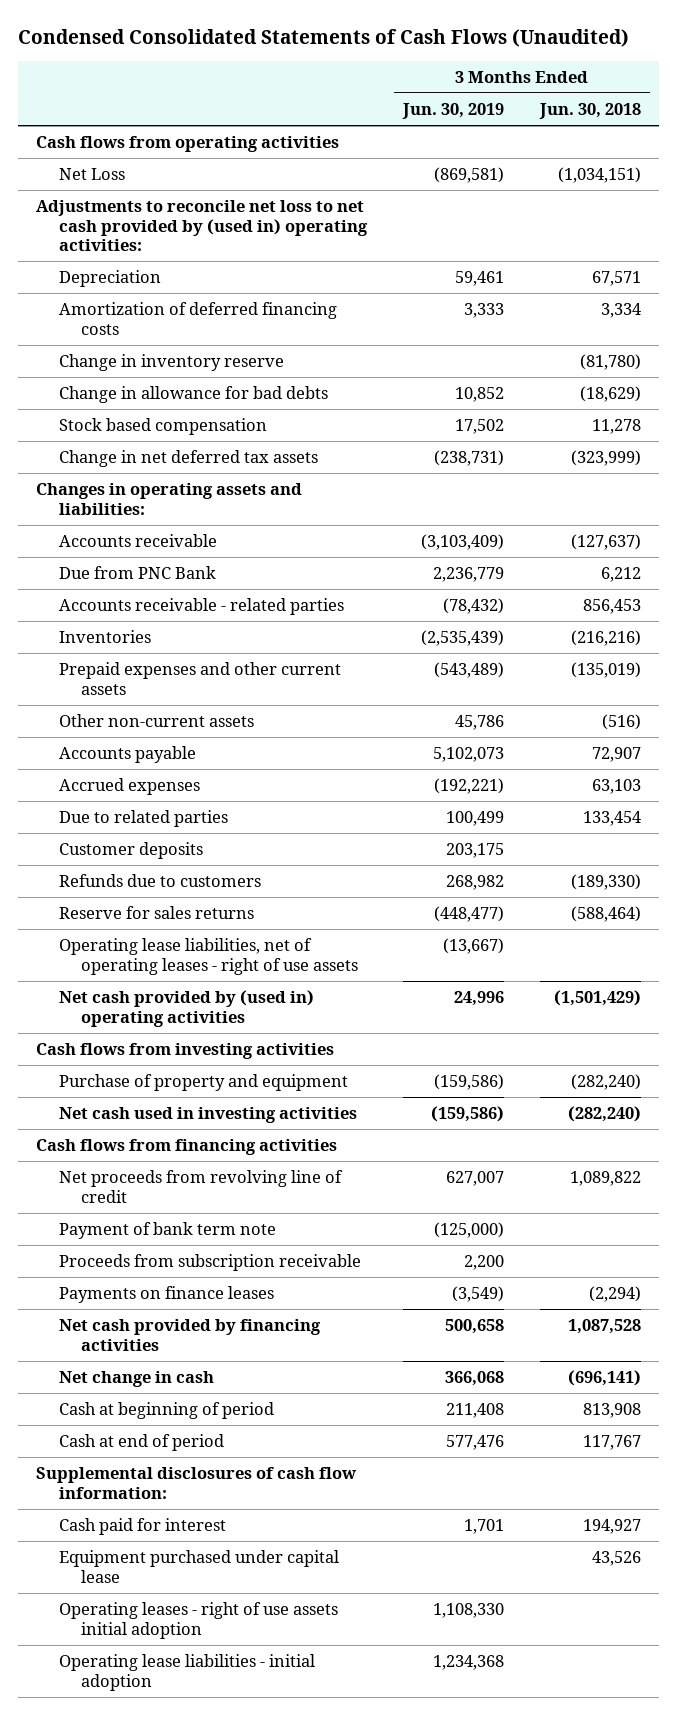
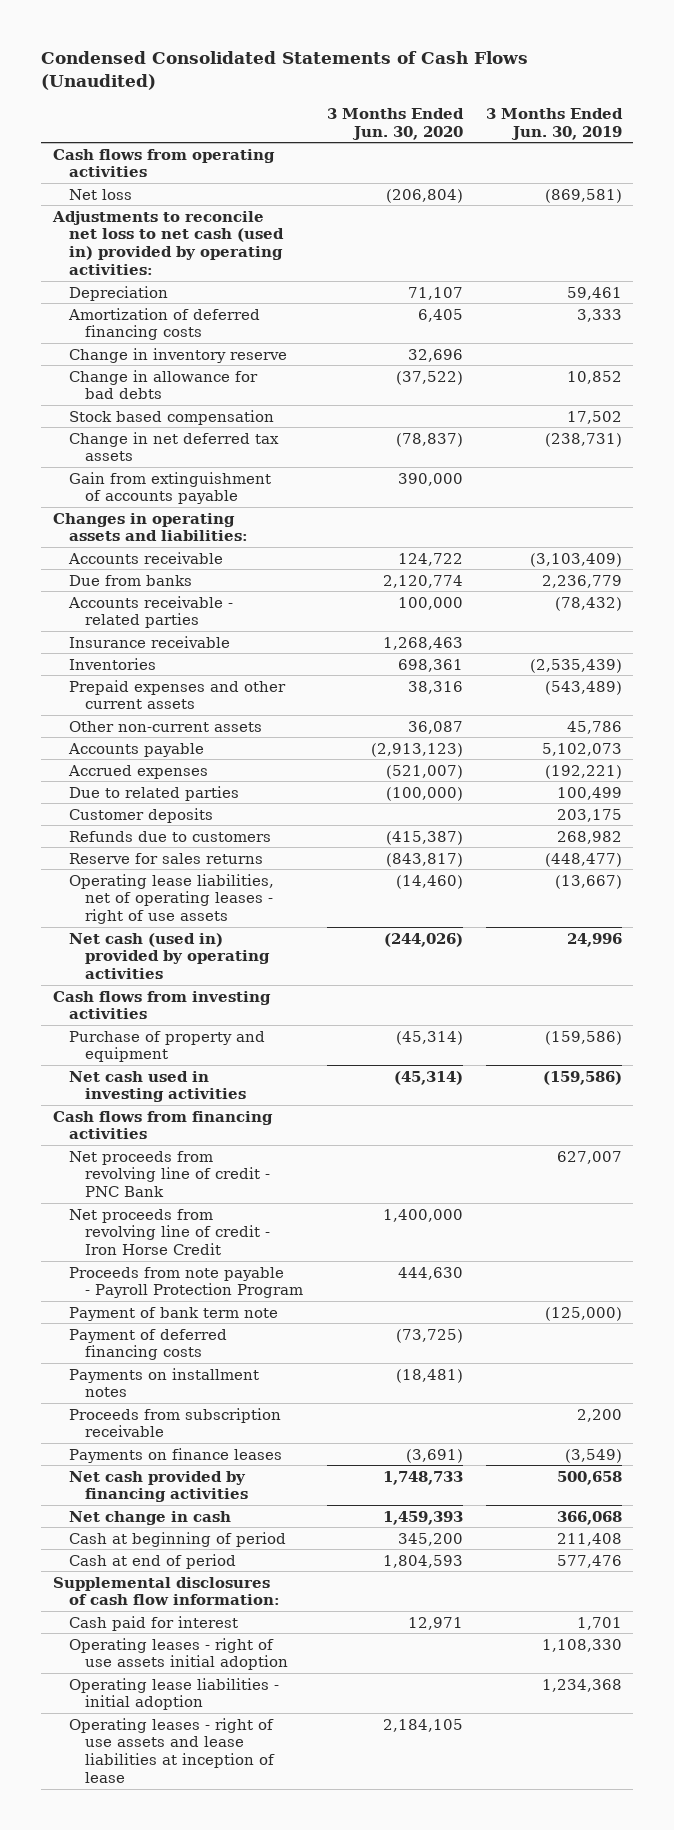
[538,103,641,120] Jun. 30, 2018 -> none
none -> [326,107,464,140] 3 Months Ended Jun. 30, 2020
[58,168,125,181] Net Loss -> [69,188,133,200] Net loss
[36,200,368,252] Adjustments to reconcile net loss to net cash provided by (used in) operating activities: -> [51,210,285,275] Adjustments to reconcile net loss to net cash (used in) provided by operating activities:
none -> [69,471,272,505] Gain from extinguishment of accounts payable
[58,566,216,580] Due from PNC Bank -> [69,574,193,586] Due from banks
none -> [69,635,231,648] Insurance receivable
[58,990,314,1027] Net cash provided by (used in) operating activities -> [69,932,271,980] Net cash (used in) provided by operating activities
[58,1170,343,1203] Net proceeds from revolving line of credit -> [69,1150,271,1198] Net proceeds from revolving line of credit - PNC Bank
none -> [69,1208,271,1256] Net proceeds from revolving line of credit - Iron Horse Credit
none -> [69,1266,304,1299] Proceeds from note payable - Payroll Protection Program
none -> [69,1328,228,1361] Payment of deferred financing costs
none -> [69,1367,260,1398] Payments on installment notes
[58,1550,339,1583] Equipment purchased under capital lease -> none
none -> [69,1717,276,1783] Operating leases - right of use assets and lease liabilities at inception of lease

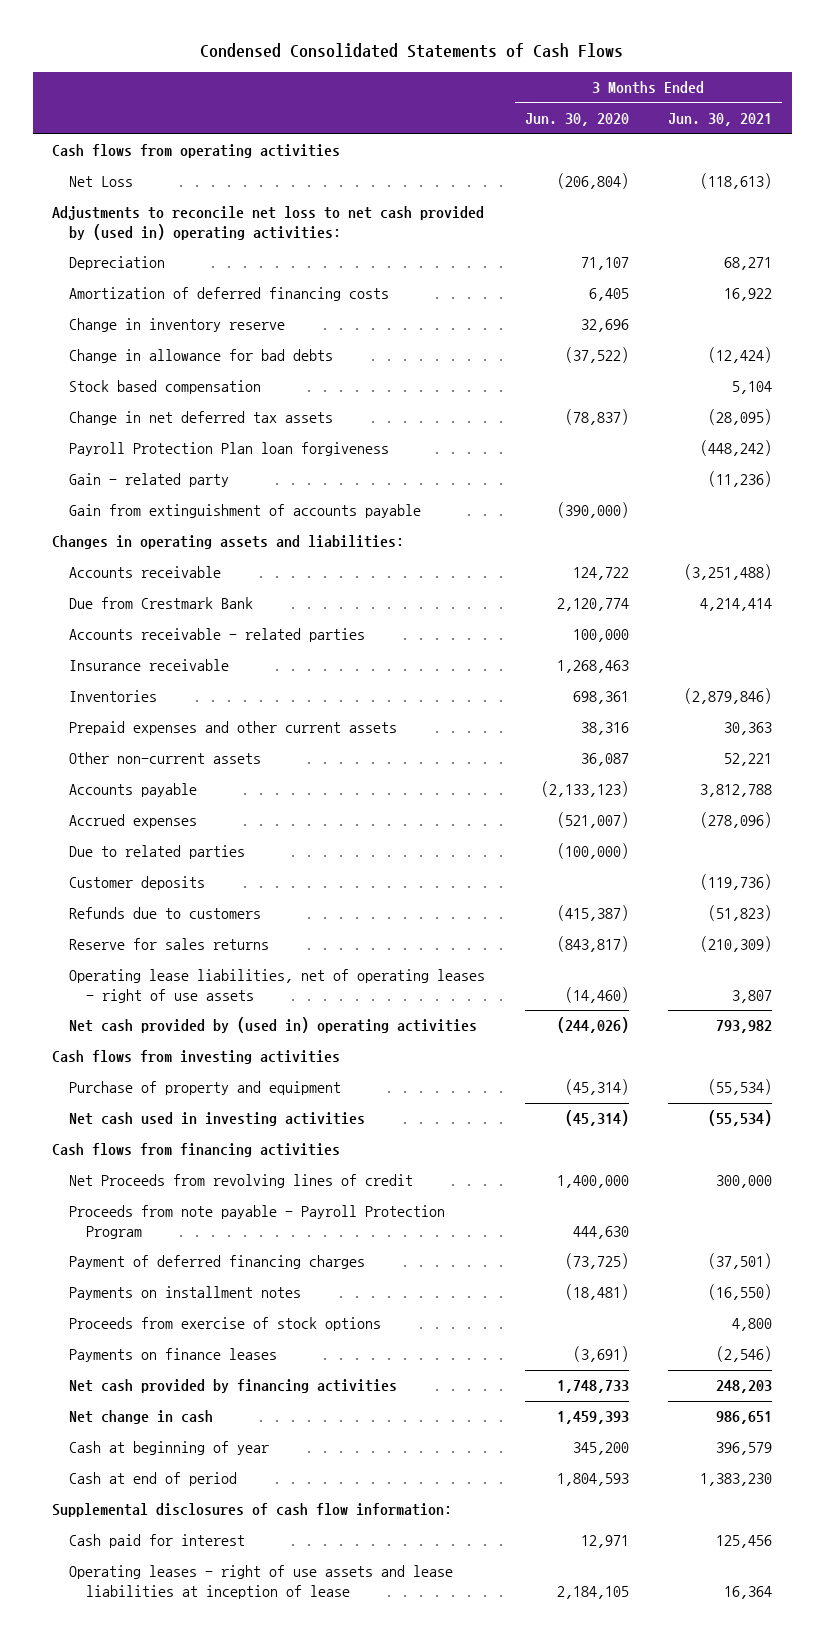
[41,51,529,91] Condensed Consolidated Statements of Cash Flows (Unaudited) -> [200,43,624,59] Condensed Consolidated Statements of Cash Flows
[485,107,623,140] 3 Months Ended Jun. 30, 2019 -> none
none -> [667,113,772,127] Jun. 30, 2021
[69,188,133,200] Net loss -> [69,176,134,188] Net Loss
[51,210,285,275] Adjustments to reconcile net loss to net cash (used in) provided by operating activities: -> [52,206,485,240] Adjustments to reconcile net loss to net cash provided by (used in) operating activities:
none -> [69,442,390,457] Payroll Protection Plan loan forgiveness
none -> [69,473,230,488] Gain - related party
[397,472,463,486] 390,000 -> [556,502,629,519] (390,000)
[69,574,193,586] Due from banks -> [69,597,254,610] Due from Crestmark Bank
[370,742,463,757] (2,913,123) -> [540,781,629,798] (2,133,123)
[69,932,271,980] Net cash (used in) provided by operating activities -> [69,1017,478,1034] Net cash provided by (used in) operating activities
[69,1150,271,1198] Net proceeds from revolving line of credit - PNC Bank -> none
[69,1208,271,1256] Net proceeds from revolving line of credit - Iron Horse Credit -> [69,1174,414,1189] Net Proceeds from revolving lines of credit
[69,1306,279,1321] Payment of bank term note -> none
[69,1328,228,1361] Payment of deferred financing costs -> [69,1255,366,1270] Payment of deferred financing charges
[69,1407,282,1438] Proceeds from subscription receivable -> none
none -> [69,1317,382,1332] Proceeds from exercise of stock options
[69,1531,287,1547] Cash at beginning of period -> [69,1441,270,1456] Cash at beginning of year
[69,1637,289,1671] Operating leases - right of use assets initial adoption -> none
[69,1677,280,1711] Operating lease liabilities - initial adoption -> none

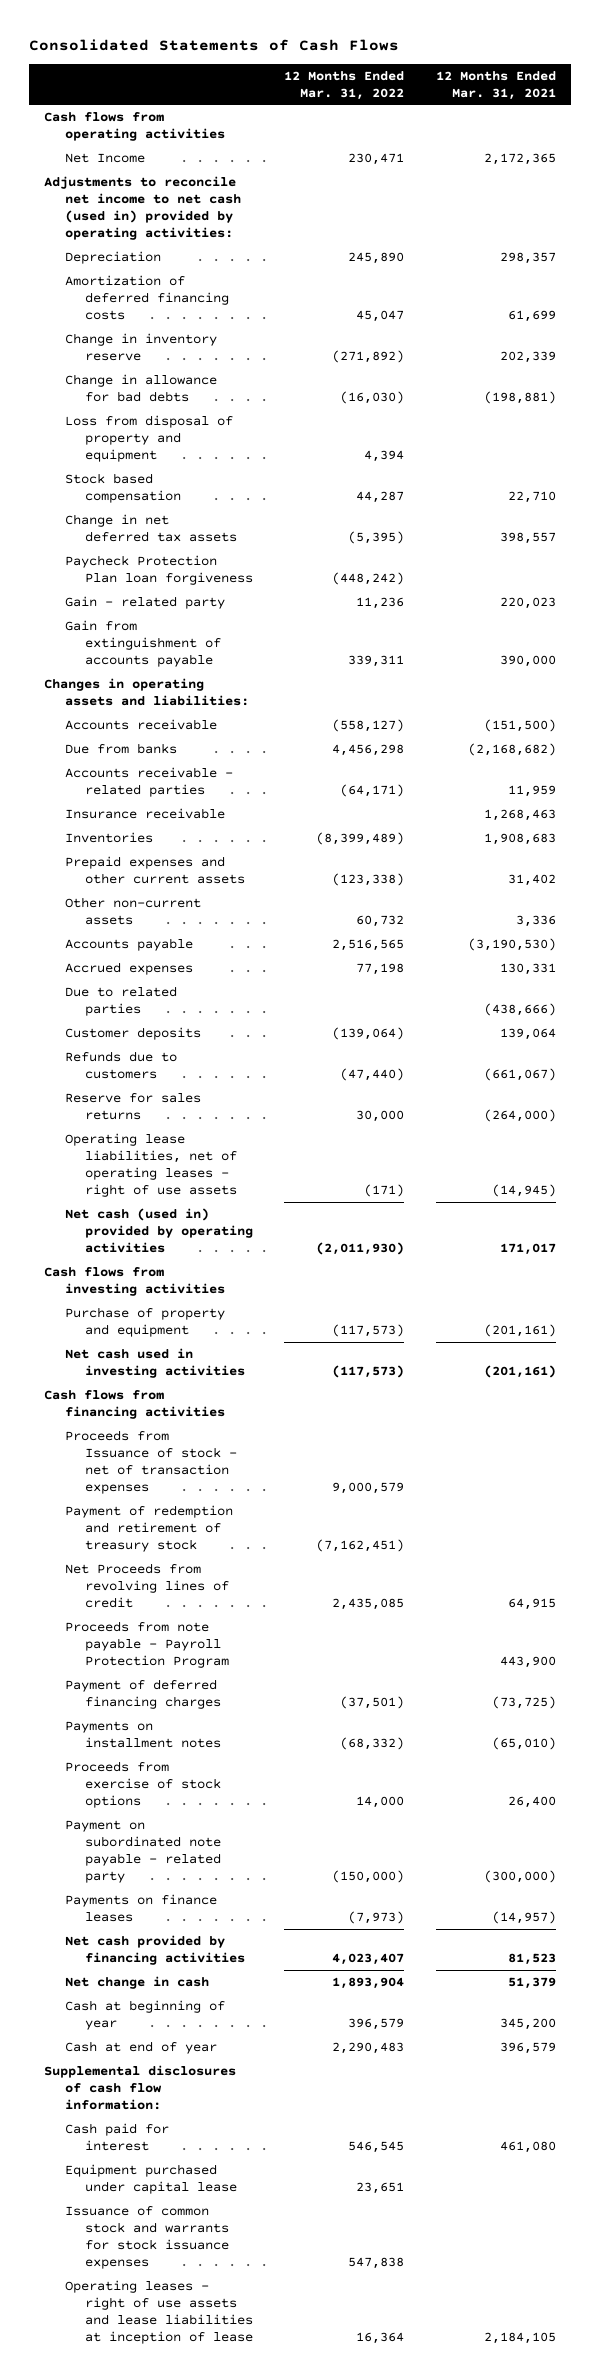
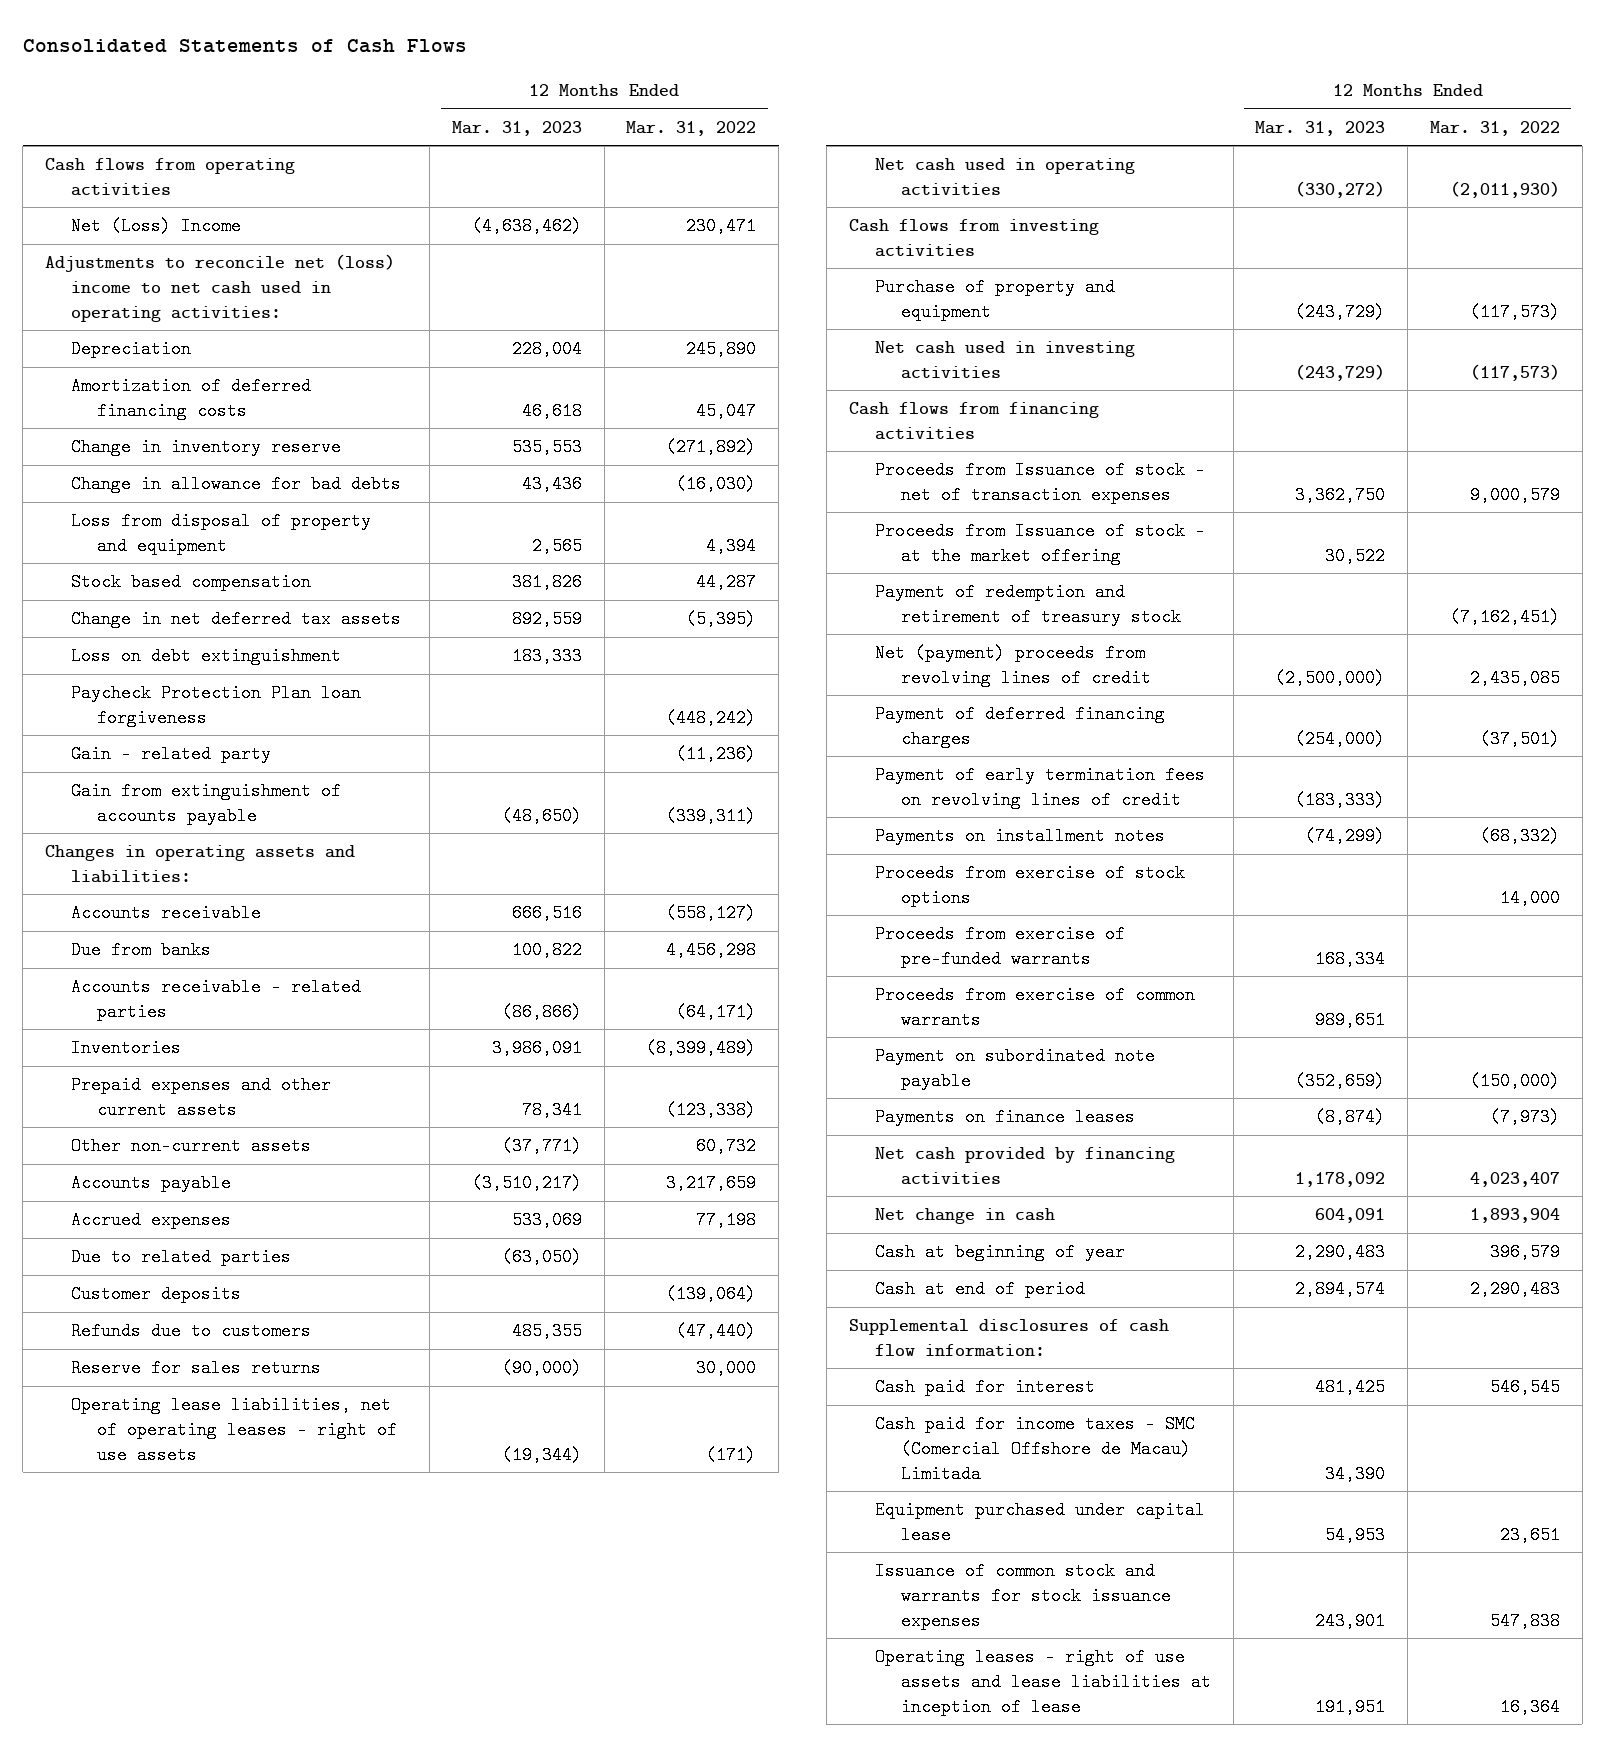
[435,70,556,100] 12 Months Ended Mar. 31, 2021 -> none
none -> [451,120,582,136] Mar. 31, 2023
[64,152,145,163] Net Income -> [71,217,242,236] Net (Loss) Income
[44,175,241,241] Adjustments to reconcile net income to net cash (used in) provided by operating activities: -> [45,254,396,322] Adjustments to reconcile net (loss) income to net cash used in operating activities:
none -> [71,647,342,666] Loss on debt extinguishment
[356,596,405,609] 11,236 -> [676,745,757,764] (11,236)
[348,654,405,667] 339,311 -> [666,806,757,825] (339,311)
[64,807,225,819] Insurance receivable -> none
[332,938,405,951] 2,516,565 -> [666,1174,757,1193] 3,217,659
[64,1207,253,1253] Net cash (used in) provided by operating activities -> [874,158,1135,196] Net cash used in operating activities
none -> [874,522,1205,565] Proceeds from Issuance of stock - at the market offering
[64,1620,229,1668] Proceeds from note payable - Payroll Protection Program -> none
[64,1562,229,1608] Net Proceeds from revolving lines of credit -> [874,644,1151,687] Net (payment) proceeds from revolving lines of credit
none -> [874,766,1205,809] Payment of early termination fees on revolving lines of credit
none -> [874,925,1125,968] Proceeds from exercise of pre-funded warrants
none -> [874,986,1195,1029] Proceeds from exercise of common warrants
[64,1819,221,1884] Payment on subordinated note payable - related party -> [874,1047,1155,1090] Payment on subordinated note payable
[64,2040,217,2054] Cash at end of year -> [874,1280,1085,1299] Cash at end of period
none -> [874,1415,1195,1483] Cash paid for income taxes - SMC (Comercial Offshore de Macau) Limitada

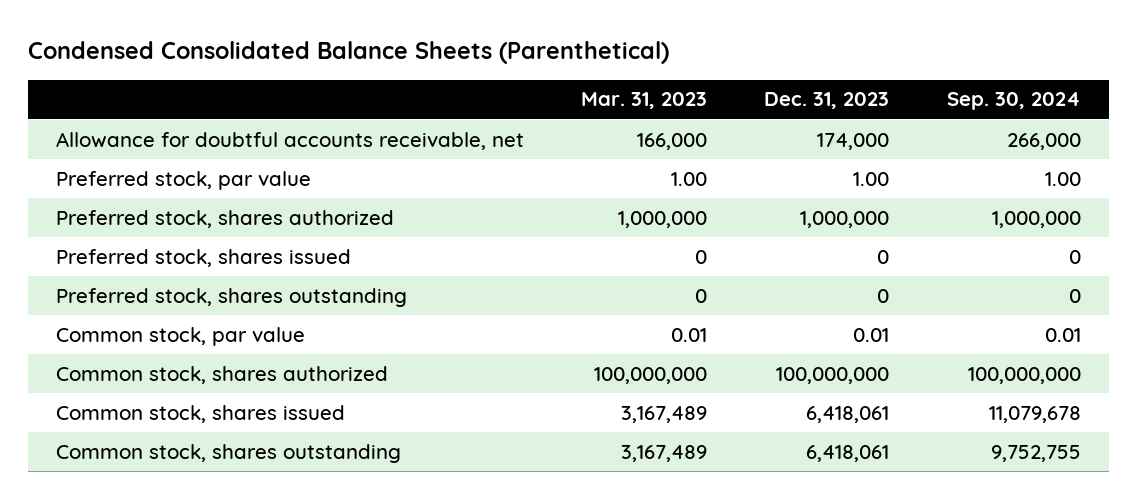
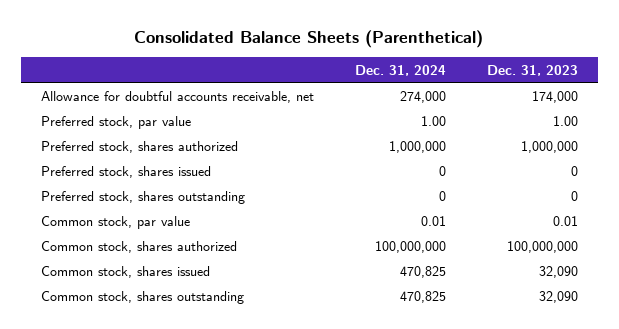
[27,41,669,65] Condensed Consolidated Balance Sheets (Parenthetical) -> [134,29,484,48] Consolidated Balance Sheets (Parenthetical)
[581,92,708,110] Mar. 31, 2023 -> none
[946,92,1081,111] Sep. 30, 2024 -> none
none -> [354,64,446,76] Dec. 31, 2024
[806,405,890,423] 6,418,061 -> [538,265,578,278] 32,090
[806,444,890,462] 6,418,061 -> [538,290,578,303] 32,090

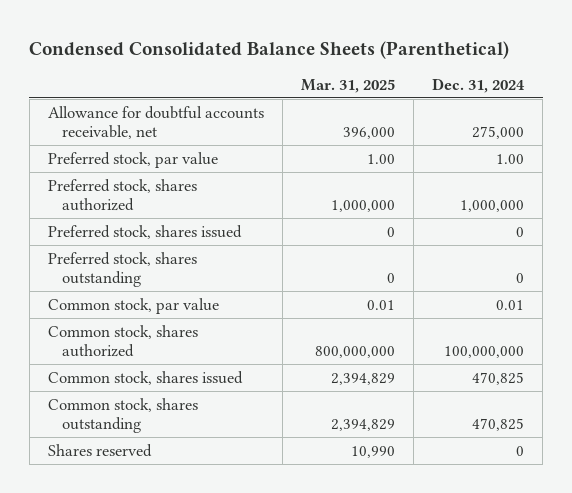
[134,29,484,48] Consolidated Balance Sheets (Parenthetical) -> [29,40,510,59] Condensed Consolidated Balance Sheets (Parenthetical)
[486,64,578,76] Dec. 31, 2023 -> none
none -> [300,78,395,93] Mar. 31, 2025
[399,90,446,103] 274,000 -> [471,125,524,139] 275,000
none -> [47,443,152,457] Shares reserved

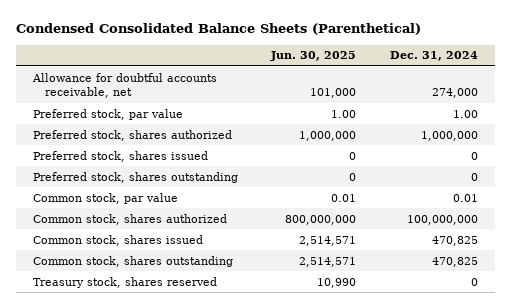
[300,78,395,93] Mar. 31, 2025 -> none
none -> [270,51,357,62] Jun. 30, 2025
[471,125,524,139] 275,000 -> [431,88,478,99] 274,000
[47,443,152,457] Shares reserved -> [32,276,217,288] Treasury stock, shares reserved

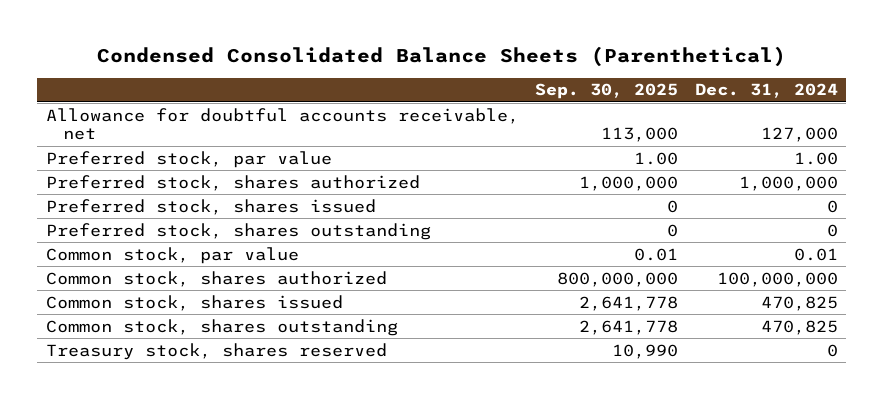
[270,51,357,62] Jun. 30, 2025 -> none
none -> [535,83,679,100] Sep. 30, 2025
[431,88,478,99] 274,000 -> [761,127,839,143] 127,000

